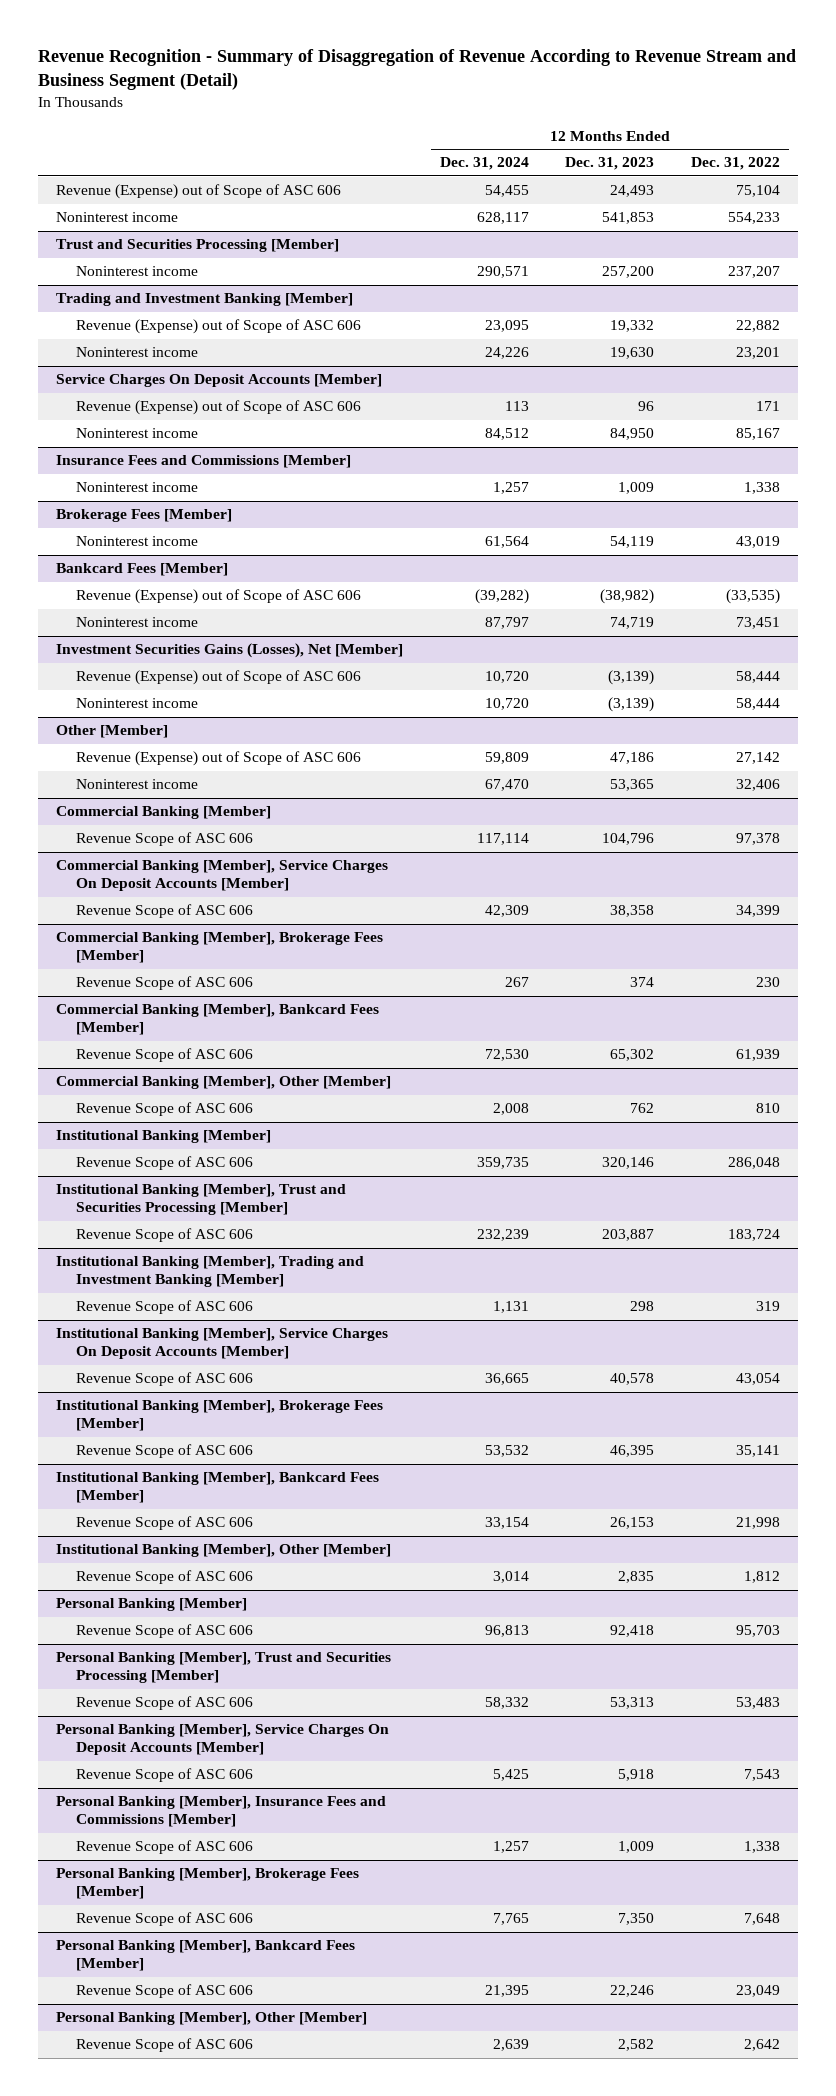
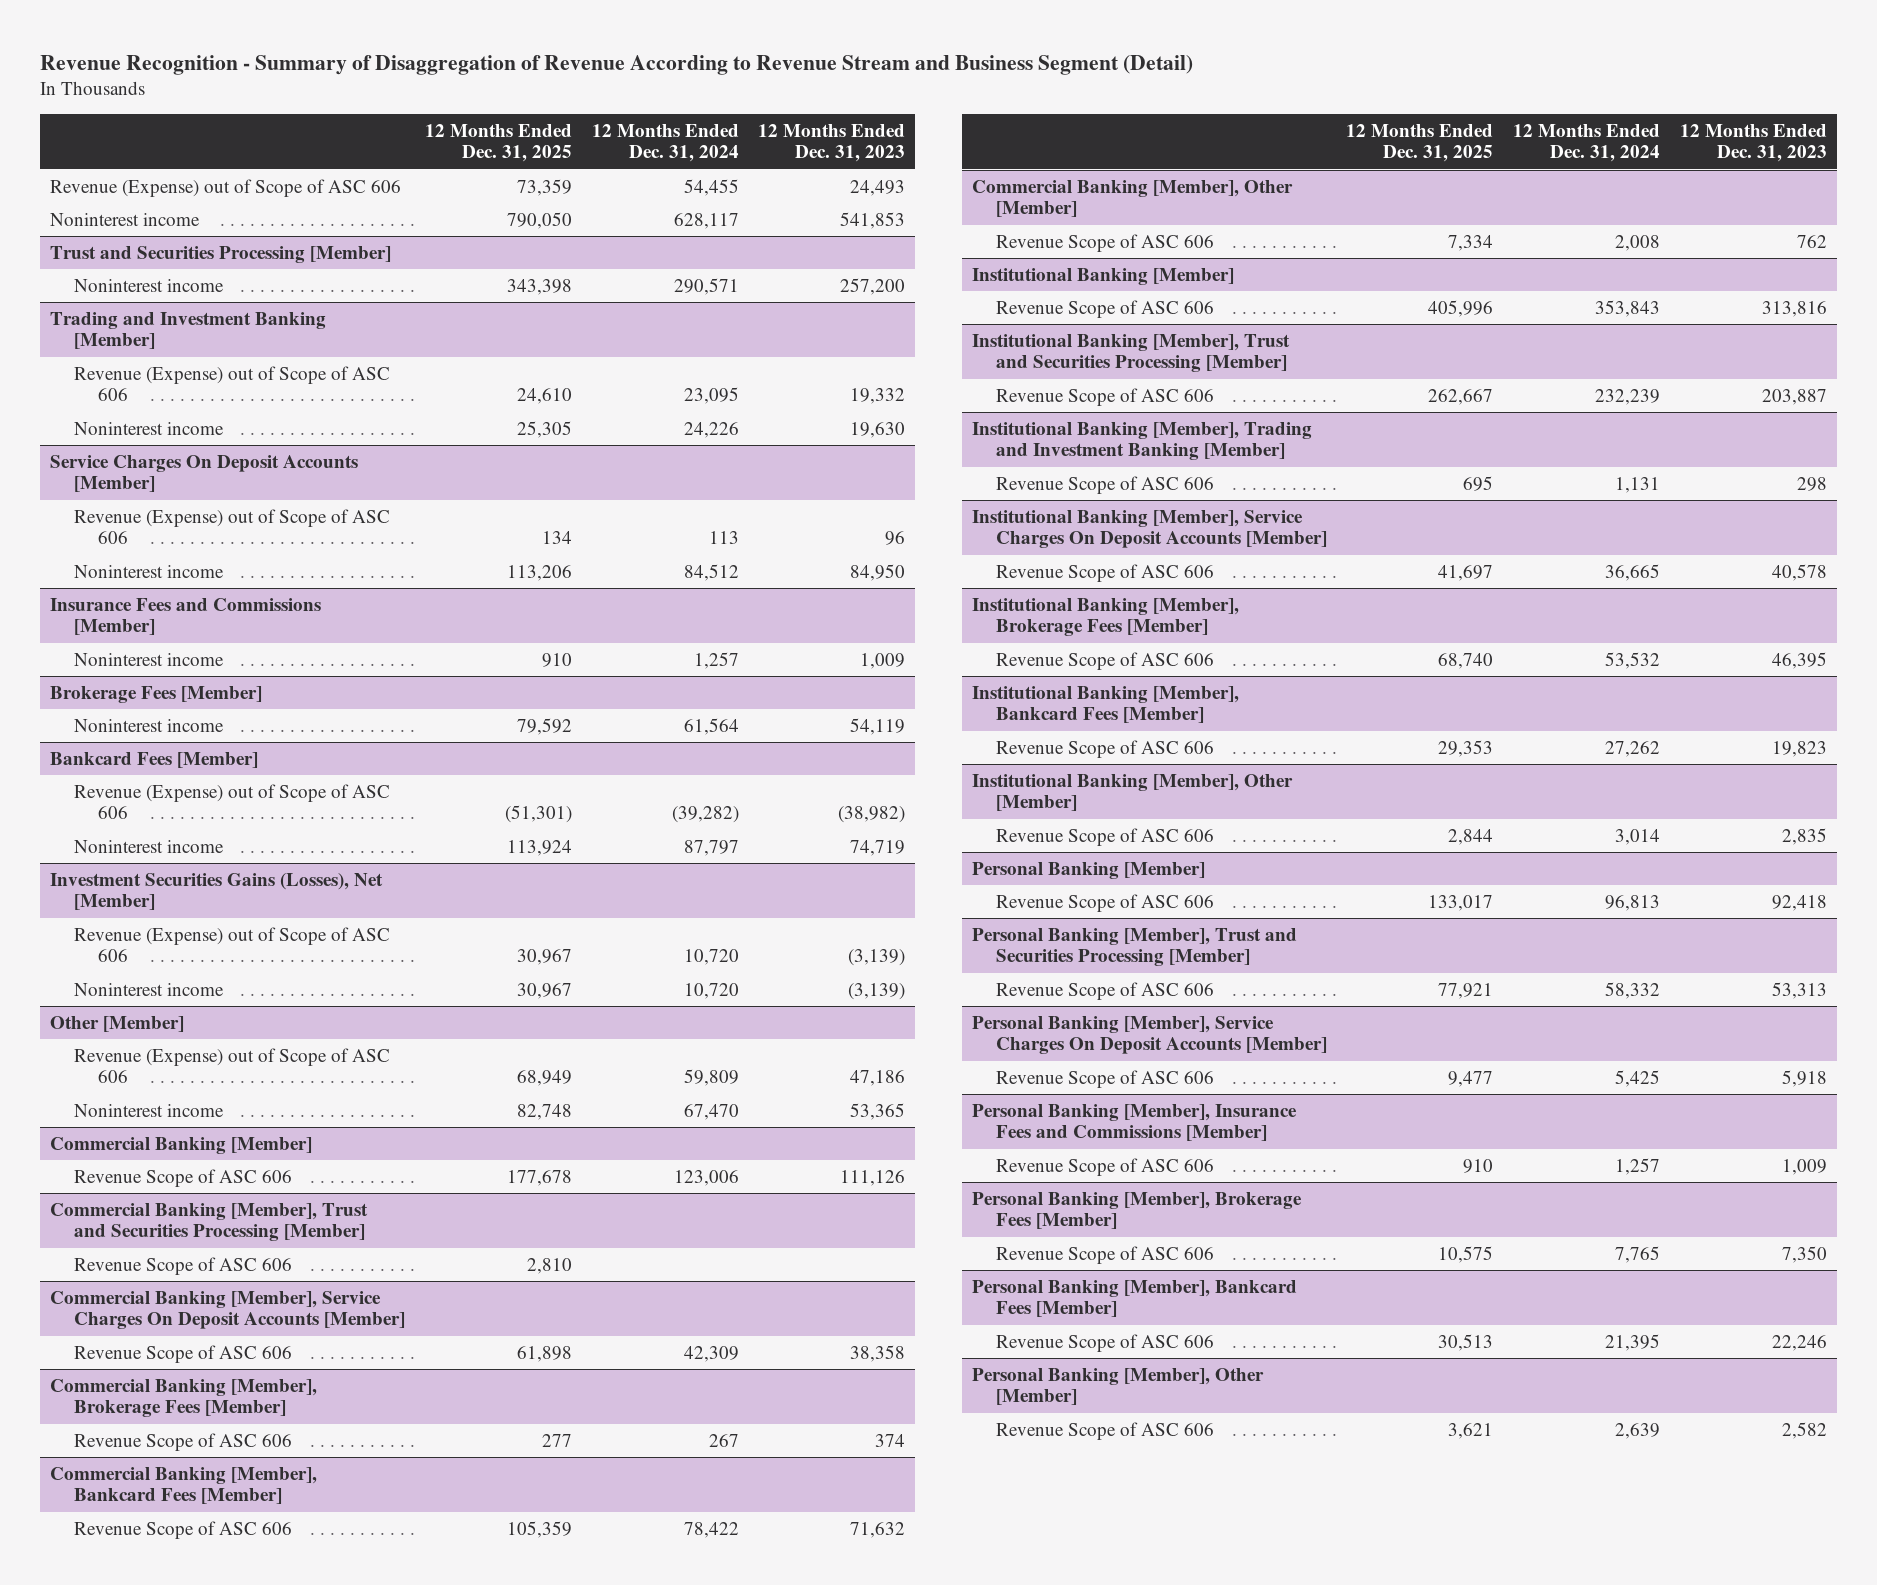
[690,157,780,171] Dec. 31, 2022 -> none
none -> [424,123,572,163] 12 Months Ended Dec. 31, 2025
[476,833,529,846] 117,114 -> [673,1169,739,1186] 123,006
[602,833,655,846] 104,796 -> [840,1169,906,1186] 111,126
none -> [50,1202,369,1242] Commercial Banking [Member], Trust and Securities Processing [Member]
none -> [74,1256,293,1275] Revenue Scope of ASC 606
[484,1049,529,1062] 72,530 -> [683,1521,739,1538] 78,422
[610,1049,655,1062] 65,302 -> [850,1521,906,1538] 71,632
[476,1157,529,1170] 359,735 -> [1595,299,1661,317] 353,843
[602,1157,655,1170] 320,146 -> [1761,300,1827,317] 313,816
[484,1517,529,1530] 33,154 -> [1605,740,1661,757] 27,262
[610,1517,655,1530] 26,153 -> [1771,740,1827,757] 19,823

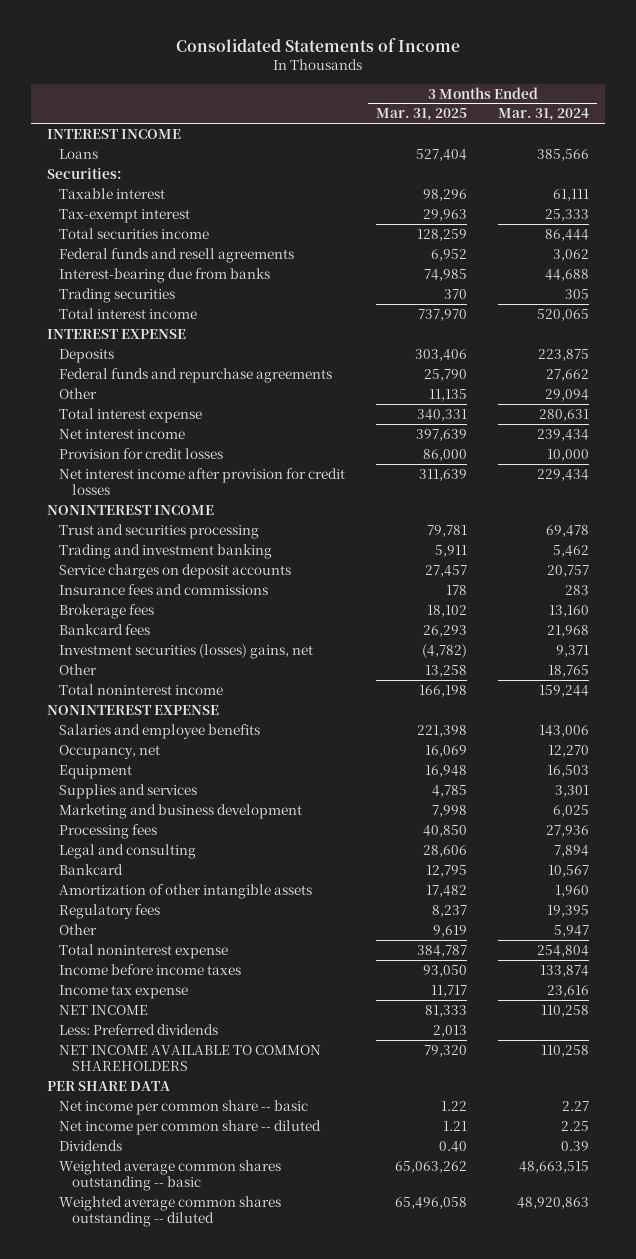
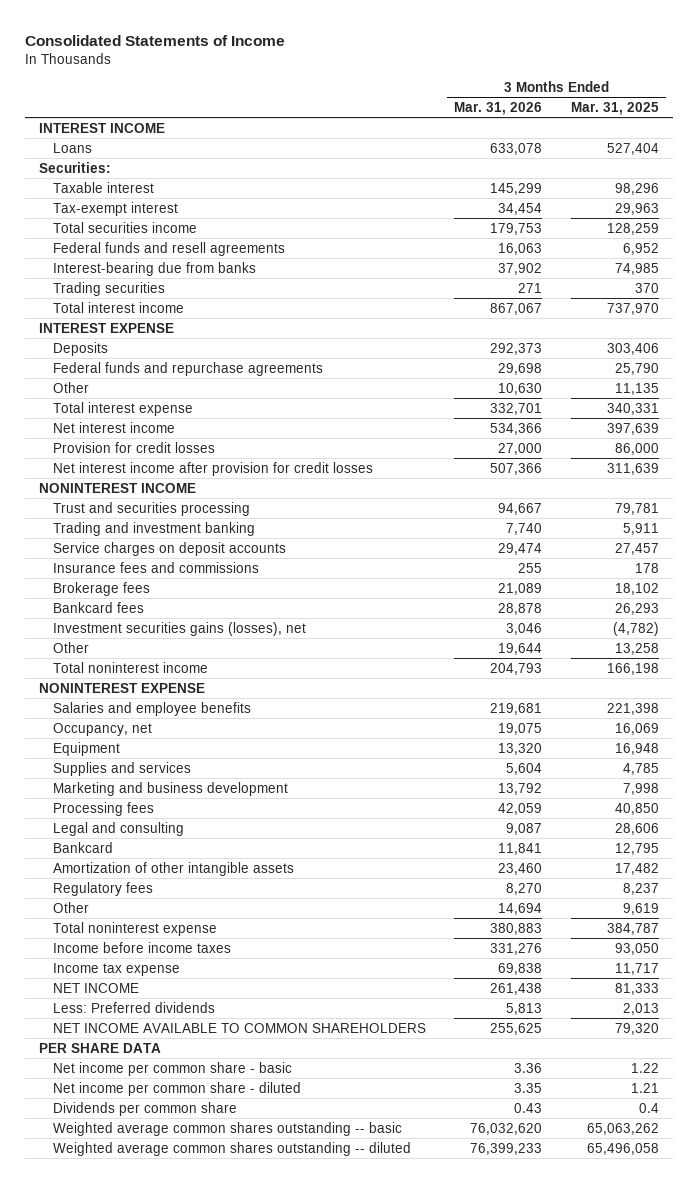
[498,108,590,122] Mar. 31, 2024 -> none
none -> [454,102,543,116] Mar. 31, 2026
[59,643,314,659] Investment securities (losses) gains, net -> [52,621,306,636] Investment securities gains (losses), net
[59,1099,309,1115] Net income per common share -- basic -> [52,1061,292,1076] Net income per common share - basic
[59,1119,322,1135] Net income per common share -- diluted -> [52,1081,301,1096] Net income per common share - diluted
[59,1139,123,1151] Dividends -> [52,1101,237,1116] Dividends per common share
[439,1140,468,1152] 0.40 -> [638,1102,659,1113] 0.4

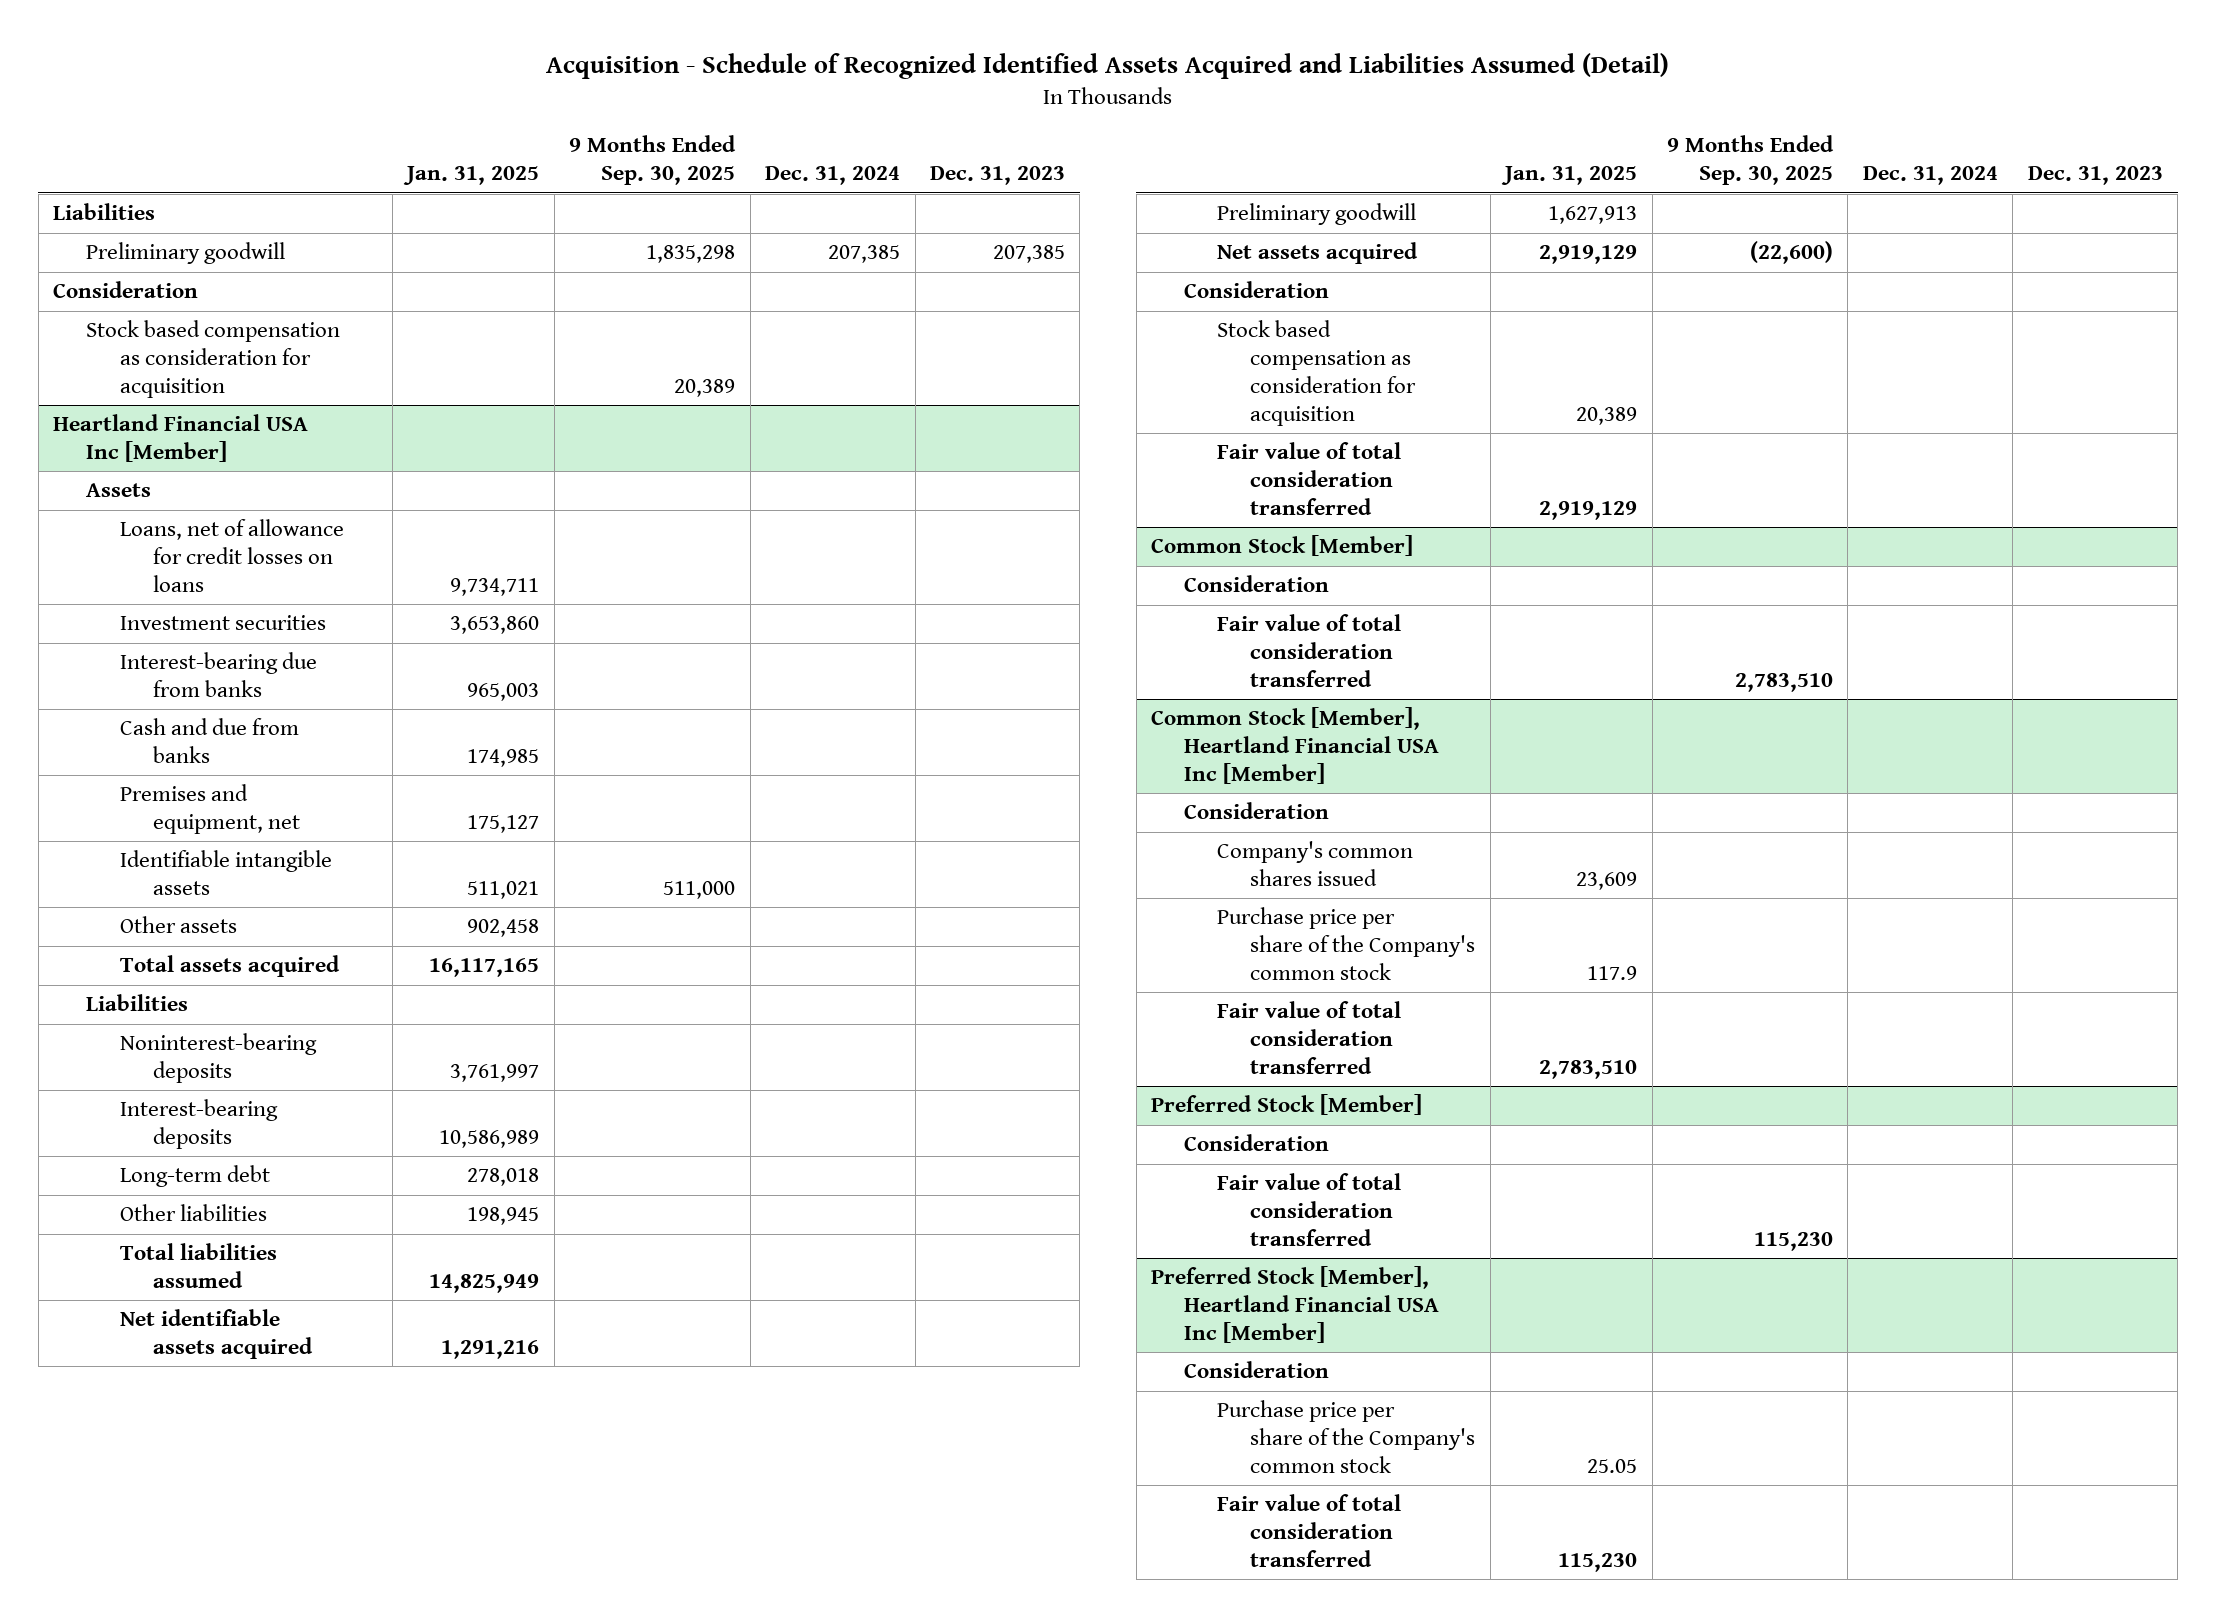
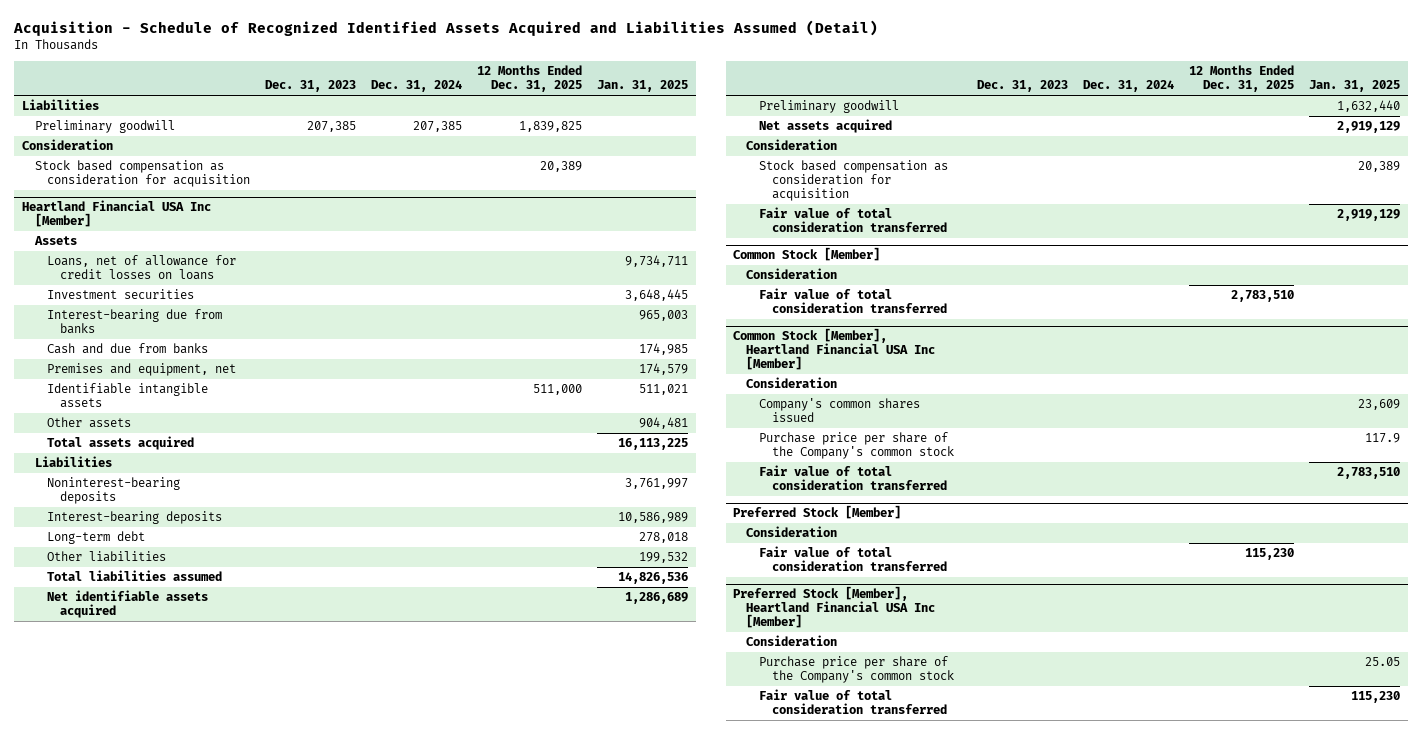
[569,135,737,186] 9 Months Ended Sep. 30, 2025 -> none
none -> [477,65,583,93] 12 Months Ended Dec. 31, 2025
[450,616,540,635] 3,653,860 -> [625,288,689,301] 3,648,445
[467,815,540,834] 175,127 -> [639,362,689,375] 174,579
[467,919,540,938] 902,458 -> [639,416,689,429] 904,481
[429,958,540,978] 16,117,165 -> [618,437,689,450] 16,113,225
[467,1207,540,1226] 198,945 -> [639,551,689,563] 199,532
[429,1274,540,1294] 14,825,949 -> [618,571,689,584] 14,826,536
[441,1340,540,1360] 1,291,216 -> [625,591,689,604] 1,286,689
[1548,206,1638,225] 1,627,913 -> [1337,99,1401,112] 1,632,440

